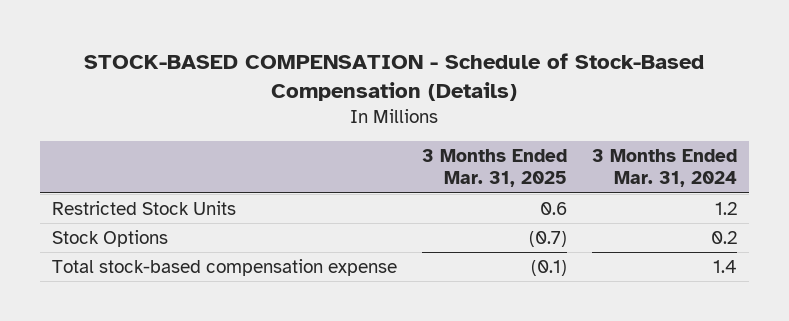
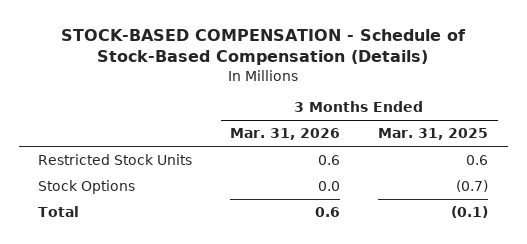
[591,149,737,188] 3 Months Ended Mar. 31, 2024 -> none
none -> [230,128,341,141] Mar. 31, 2026
[52,258,398,276] Total stock-based compensation expense -> [38,206,80,218] Total

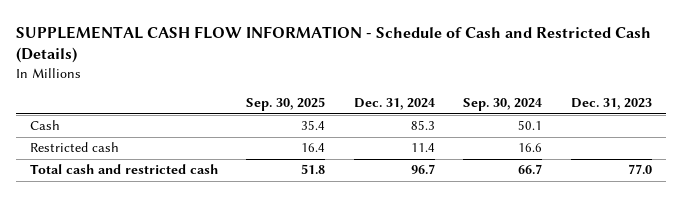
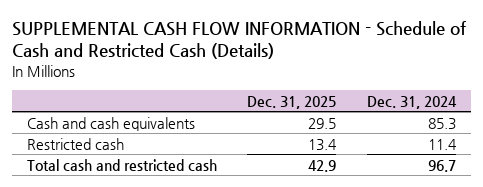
[246,97,326,112] Sep. 30, 2025 -> none
[463,98,543,112] Sep. 30, 2024 -> none
[570,98,652,111] Dec. 31, 2023 -> none
none -> [247,95,337,109] Dec. 31, 2025
[30,120,61,131] Cash -> [27,116,196,131] Cash and cash equivalents

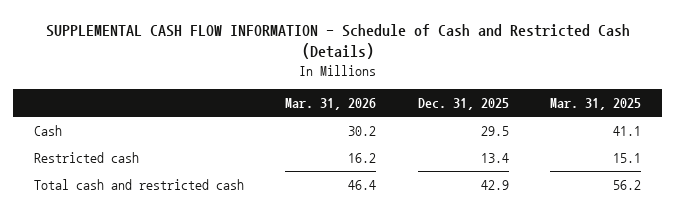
[366,95,457,109] Dec. 31, 2024 -> none
none -> [285,98,377,111] Mar. 31, 2026
none -> [550,98,642,111] Mar. 31, 2025
[27,116,196,131] Cash and cash equivalents -> [33,125,62,137] Cash

